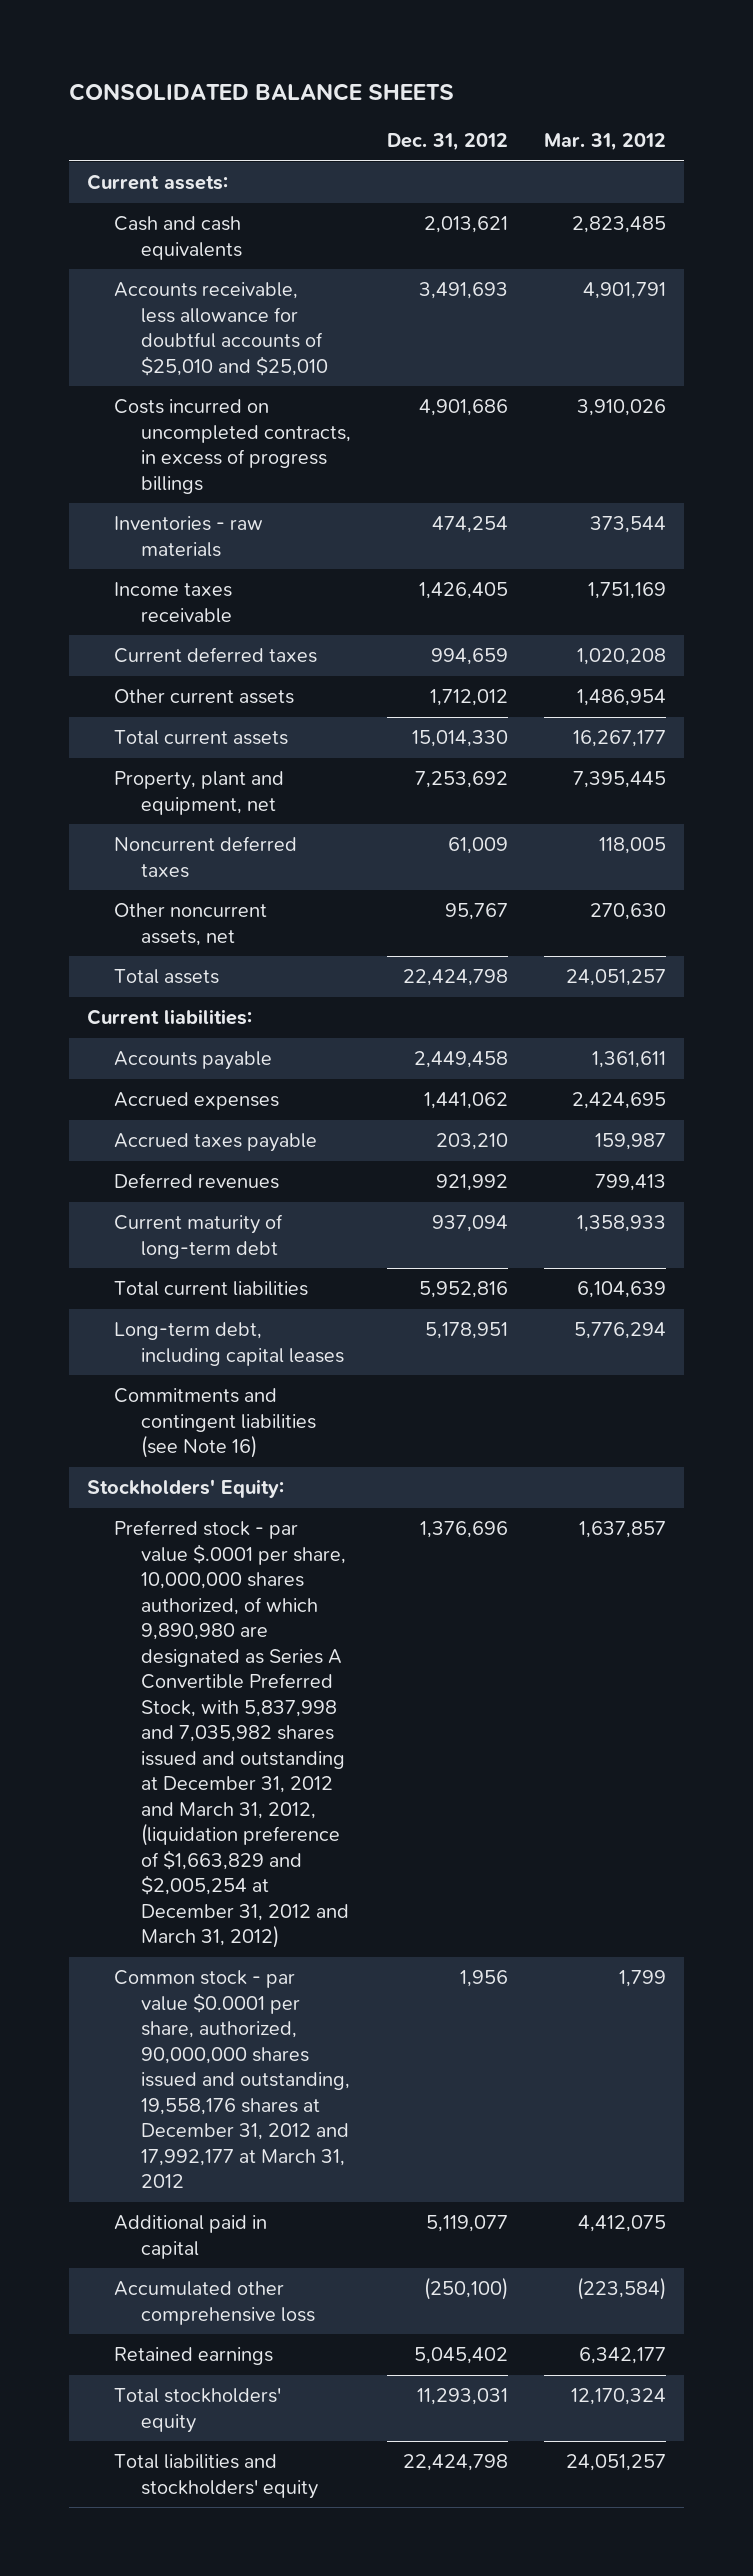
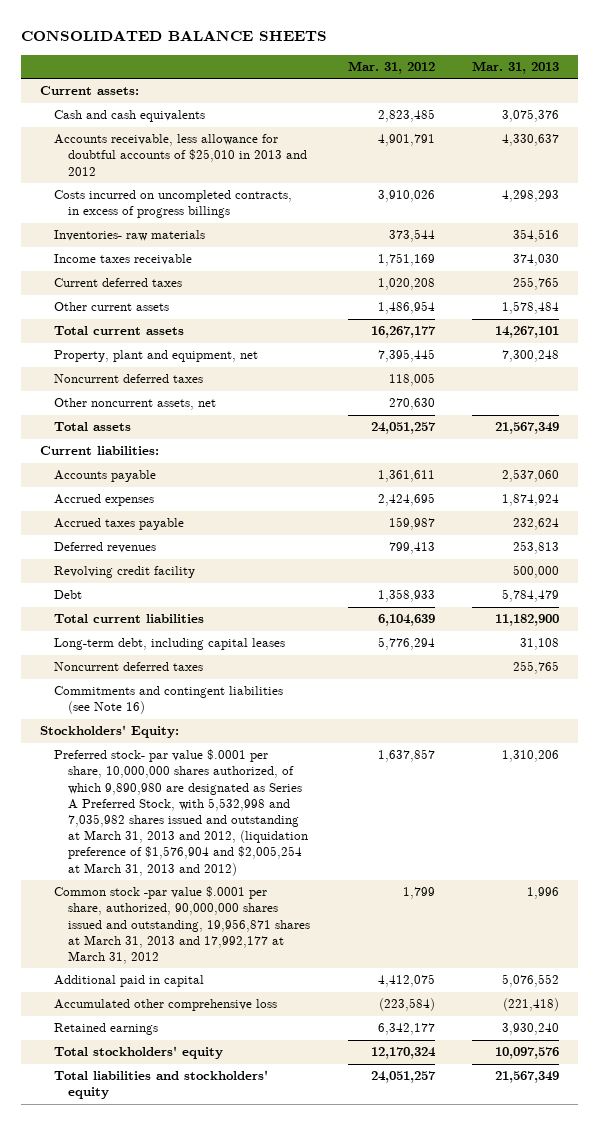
[387,133,509,152] Dec. 31, 2012 -> none
none -> [472,60,560,74] Mar. 31, 2013
[114,282,329,376] Accounts receivable, less allowance for doubtful accounts of $25,010 and $25,010 -> [53,134,308,176] Accounts receivable, less allowance for doubtful accounts of $25,010 in 2013 and 2012
[114,516,264,557] Inventories - raw materials -> [53,230,205,242] Inventories- raw materials
none -> [53,566,195,579] Revolving credit facility
[114,1214,284,1259] Current maturity of long-term debt -> [53,590,82,600] Debt
none -> [53,662,203,672] Noncurrent deferred taxes
[114,1520,350,1949] Preferred stock - par value $.0001 per share, 10,000,000 shares authorized, of which 9,890,980 are designated as Series A Convertible Preferred Stock, with 5,837,998 and 7,035,982 shares issued and outstanding at December 31, 2012 and March 31, 2012, (liquidation preference of $1,663,829 and $2,005,254 at December 31, 2012 and March 31, 2012) -> [53,749,309,876] Preferred stock- par value $.0001 per share, 10,000,000 shares authorized, of which 9,890,980 are designated as Series A Preferred Stock, with 5,532,998 and 7,035,982 shares issued and outstanding at March 31, 2013 and 2012, (liquidation preference of $1,576,904 and $2,005,254 at March 31, 2013 and 2012)
[114,1970,351,2189] Common stock - par value $0.0001 per share, authorized, 90,000,000 shares issued and outstanding, 19,558,176 shares at December 31, 2012 and 17,992,177 at March 31, 2012 -> [53,886,311,965] Common stock -par value $.0001 per share, authorized, 90,000,000 shares issued and outstanding, 19,956,871 shares at March 31, 2013 and 17,992,177 at March 31, 2012

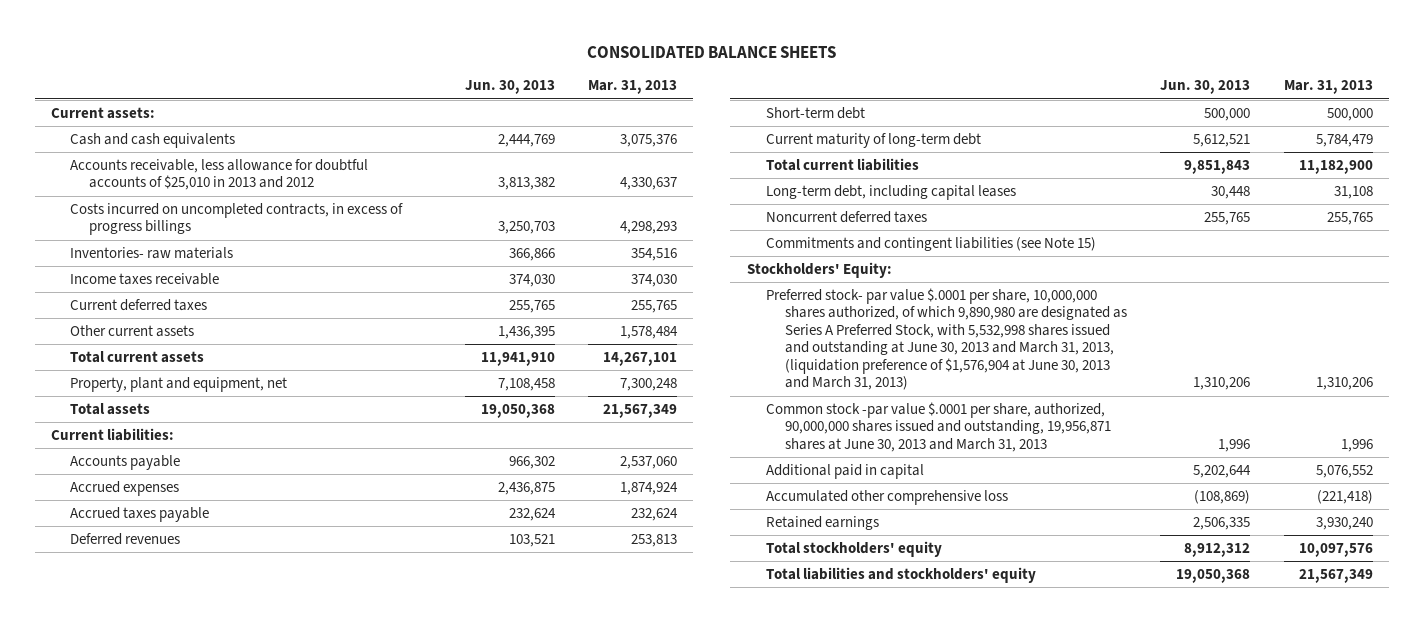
[347,60,435,74] Mar. 31, 2012 -> none
none -> [464,80,555,95] Jun. 30, 2013
[53,374,203,384] Noncurrent deferred taxes -> none
[53,398,216,411] Other noncurrent assets, net -> none
[53,566,195,579] Revolving credit facility -> none
none -> [766,107,866,120] Short-term debt
[53,590,82,600] Debt -> [766,133,982,149] Current maturity of long-term debt
[53,686,283,715] Commitments and contingent liabilities (see Note 16) -> [766,237,1097,252] Commitments and contingent liabilities (see Note 15)
[53,749,309,876] Preferred stock- par value $.0001 per share, 10,000,000 shares authorized, of which 9,890,980 are designated as Series A Preferred Stock, with 5,532,998 and 7,035,982 shares issued and outstanding at March 31, 2013 and 2012, (liquidation preference of $1,576,904 and $2,005,254 at March 31, 2013 and 2012) -> [766,288,1128,391] Preferred stock- par value $.0001 per share, 10,000,000 shares authorized, of which 9,890,980 are designated as Series A Preferred Stock, with 5,532,998 shares issued and outstanding at June 30, 2013 and March 31, 2013, (liquidation preference of $1,576,904 at June 30, 2013 and March 31, 2013)
[53,886,311,965] Common stock -par value $.0001 per share, authorized, 90,000,000 shares issued and outstanding, 19,956,871 shares at March 31, 2013 and 17,992,177 at March 31, 2012 -> [766,402,1112,452] Common stock -par value $.0001 per share, authorized, 90,000,000 shares issued and outstanding, 19,956,871 shares at June 30, 2013 and March 31, 2013

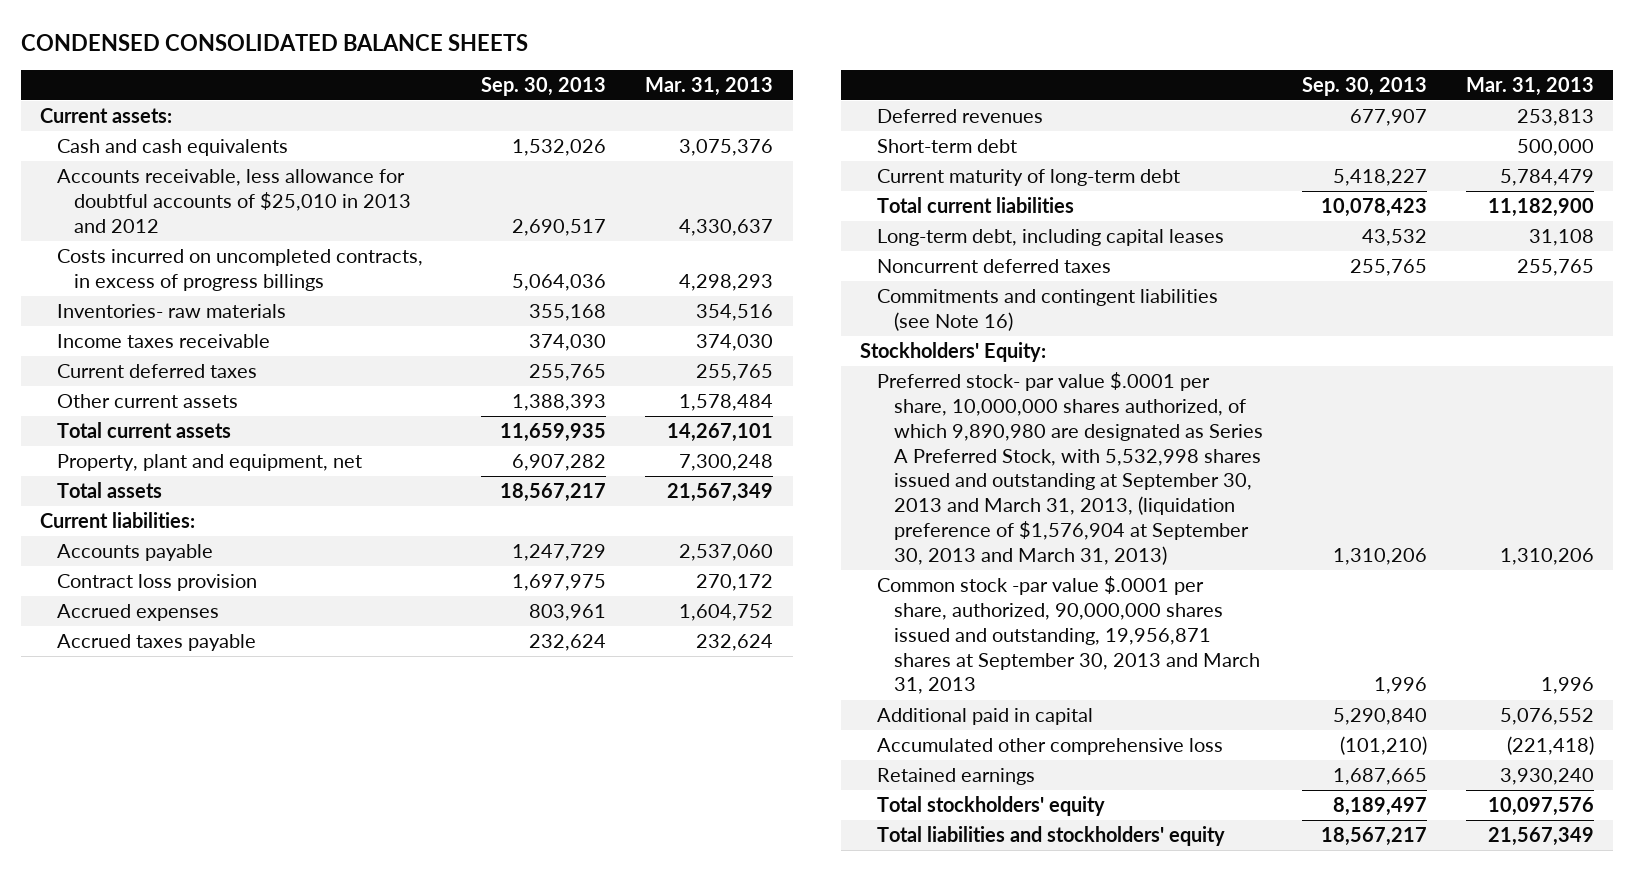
[586,45,836,58] CONSOLIDATED BALANCE SHEETS -> [20,33,528,51] CONDENSED CONSOLIDATED BALANCE SHEETS
[464,80,555,95] Jun. 30, 2013 -> none
none -> [481,76,607,96] Sep. 30, 2013
none -> [56,574,257,592] Contract loss provision
[619,482,678,496] 1,874,924 -> [679,604,774,622] 1,604,752
[766,237,1097,252] Commitments and contingent liabilities (see Note 15) -> [877,289,1219,331] Commitments and contingent liabilities (see Note 16)
[766,288,1128,391] Preferred stock- par value $.0001 per share, 10,000,000 shares authorized, of which 9,890,980 are designated as Series A Preferred Stock, with 5,532,998 shares issued and outstanding at June 30, 2013 and March 31, 2013, (liquidation preference of $1,576,904 at June 30, 2013 and March 31, 2013) -> [877,372,1263,565] Preferred stock- par value $.0001 per share, 10,000,000 shares authorized, of which 9,890,980 are designated as Series A Preferred Stock, with 5,532,998 shares issued and outstanding at September 30, 2013 and March 31, 2013, (liquidation preference of $1,576,904 at September 30, 2013 and March 31, 2013)
[766,402,1112,452] Common stock -par value $.0001 per share, authorized, 90,000,000 shares issued and outstanding, 19,956,871 shares at June 30, 2013 and March 31, 2013 -> [877,576,1260,695] Common stock -par value $.0001 per share, authorized, 90,000,000 shares issued and outstanding, 19,956,871 shares at September 30, 2013 and March 31, 2013

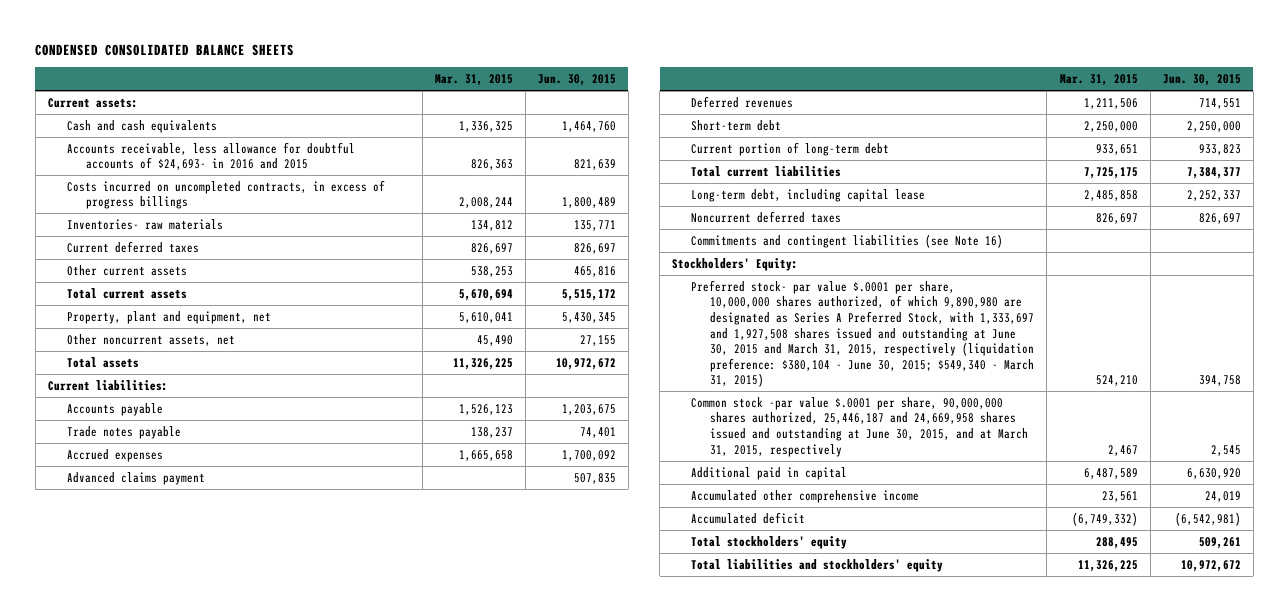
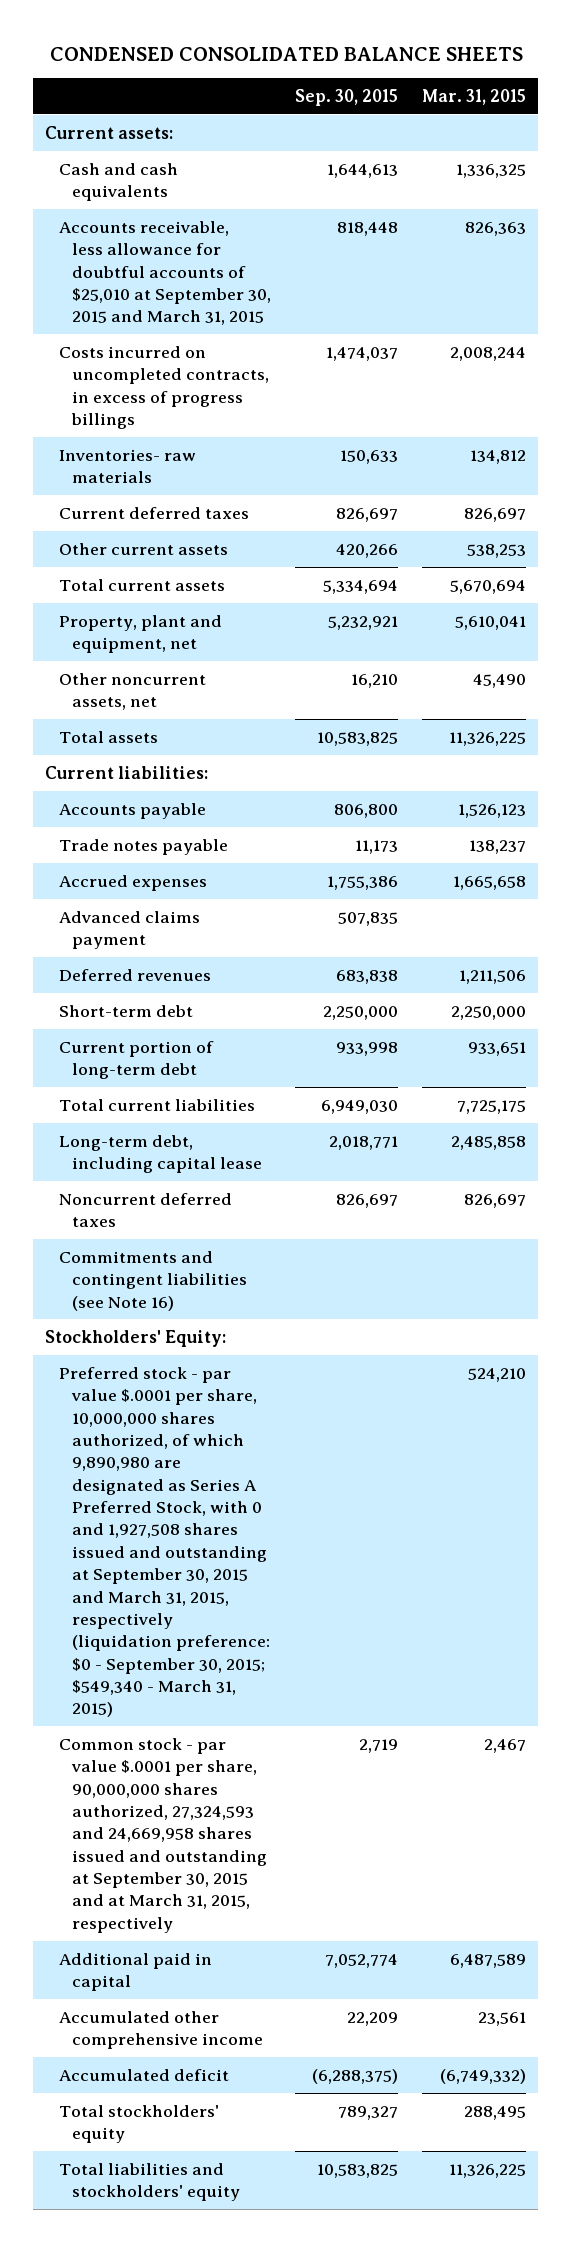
[537,74,616,87] Jun. 30, 2015 -> none
none -> [295,89,399,107] Sep. 30, 2015
[66,141,355,171] Accounts receivable, less allowance for doubtful accounts of $24,693- in 2016 and 2015 -> [58,220,272,326] Accounts receivable, less allowance for doubtful accounts of $25,010 at September 30, 2015 and March 31, 2015
[691,279,1035,388] Preferred stock- par value $.0001 per share, 10,000,000 shares authorized, of which 9,890,980 are designated as Series A Preferred Stock, with 1,333,697 and 1,927,508 shares issued and outstanding at June 30, 2015 and March 31, 2015, respectively (liquidation preference: $380,104 - June 30, 2015; $549,340 - March 31, 2015) -> [58,1366,271,1718] Preferred stock - par value $.0001 per share, 10,000,000 shares authorized, of which 9,890,980 are designated as Series A Preferred Stock, with 0 and 1,927,508 shares issued and outstanding at September 30, 2015 and March 31, 2015, respectively (liquidation preference: $0 - September 30, 2015; $549,340 - March 31, 2015)
[691,396,1029,457] Common stock -par value $.0001 per share, 90,000,000 shares authorized, 25,446,187 and 24,669,958 shares issued and outstanding at June 30, 2015, and at March 31, 2015, respectively -> [58,1737,268,1933] Common stock - par value $.0001 per share, 90,000,000 shares authorized, 27,324,593 and 24,669,958 shares issued and outstanding at September 30, 2015 and at March 31, 2015, respectively

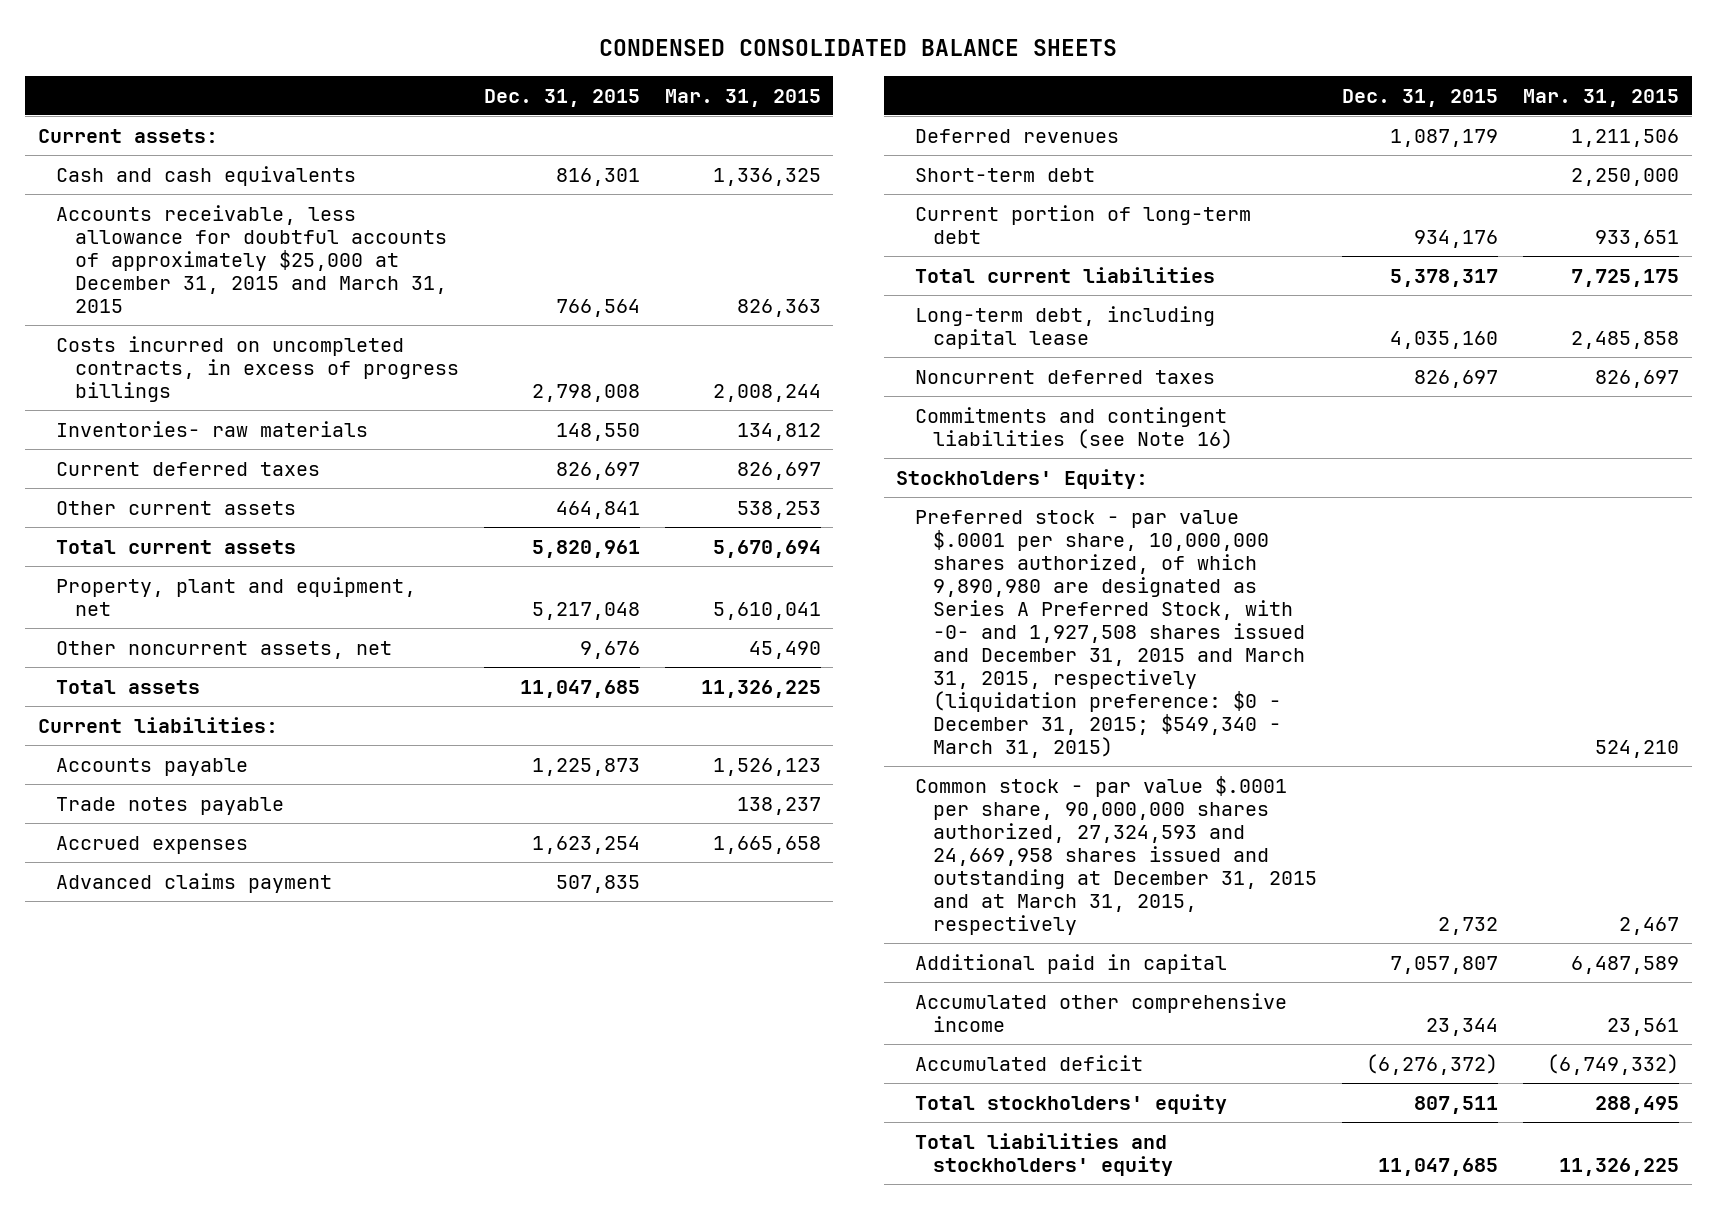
[295,89,399,107] Sep. 30, 2015 -> none
none -> [484,88,641,107] Dec. 31, 2015
[58,220,272,326] Accounts receivable, less allowance for doubtful accounts of $25,010 at September 30, 2015 and March 31, 2015 -> [56,204,448,313] Accounts receivable, less allowance for doubtful accounts of approximately $25,000 at December 31, 2015 and March 31, 2015
[58,1366,271,1718] Preferred stock - par value $.0001 per share, 10,000,000 shares authorized, of which 9,890,980 are designated as Series A Preferred Stock, with 0 and 1,927,508 shares issued and outstanding at September 30, 2015 and March 31, 2015, respectively (liquidation preference: $0 - September 30, 2015; $549,340 - March 31, 2015) -> [914,509,1306,759] Preferred stock - par value $.0001 per share, 10,000,000 shares authorized, of which 9,890,980 are designated as Series A Preferred Stock, with -0- and 1,927,508 shares issued and December 31, 2015 and March 31, 2015, respectively (liquidation preference: $0 - December 31, 2015; $549,340 - March 31, 2015)
[58,1737,268,1933] Common stock - par value $.0001 per share, 90,000,000 shares authorized, 27,324,593 and 24,669,958 shares issued and outstanding at September 30, 2015 and at March 31, 2015, respectively -> [914,775,1318,935] Common stock - par value $.0001 per share, 90,000,000 shares authorized, 27,324,593 and 24,669,958 shares issued and outstanding at December 31, 2015 and at March 31, 2015, respectively

